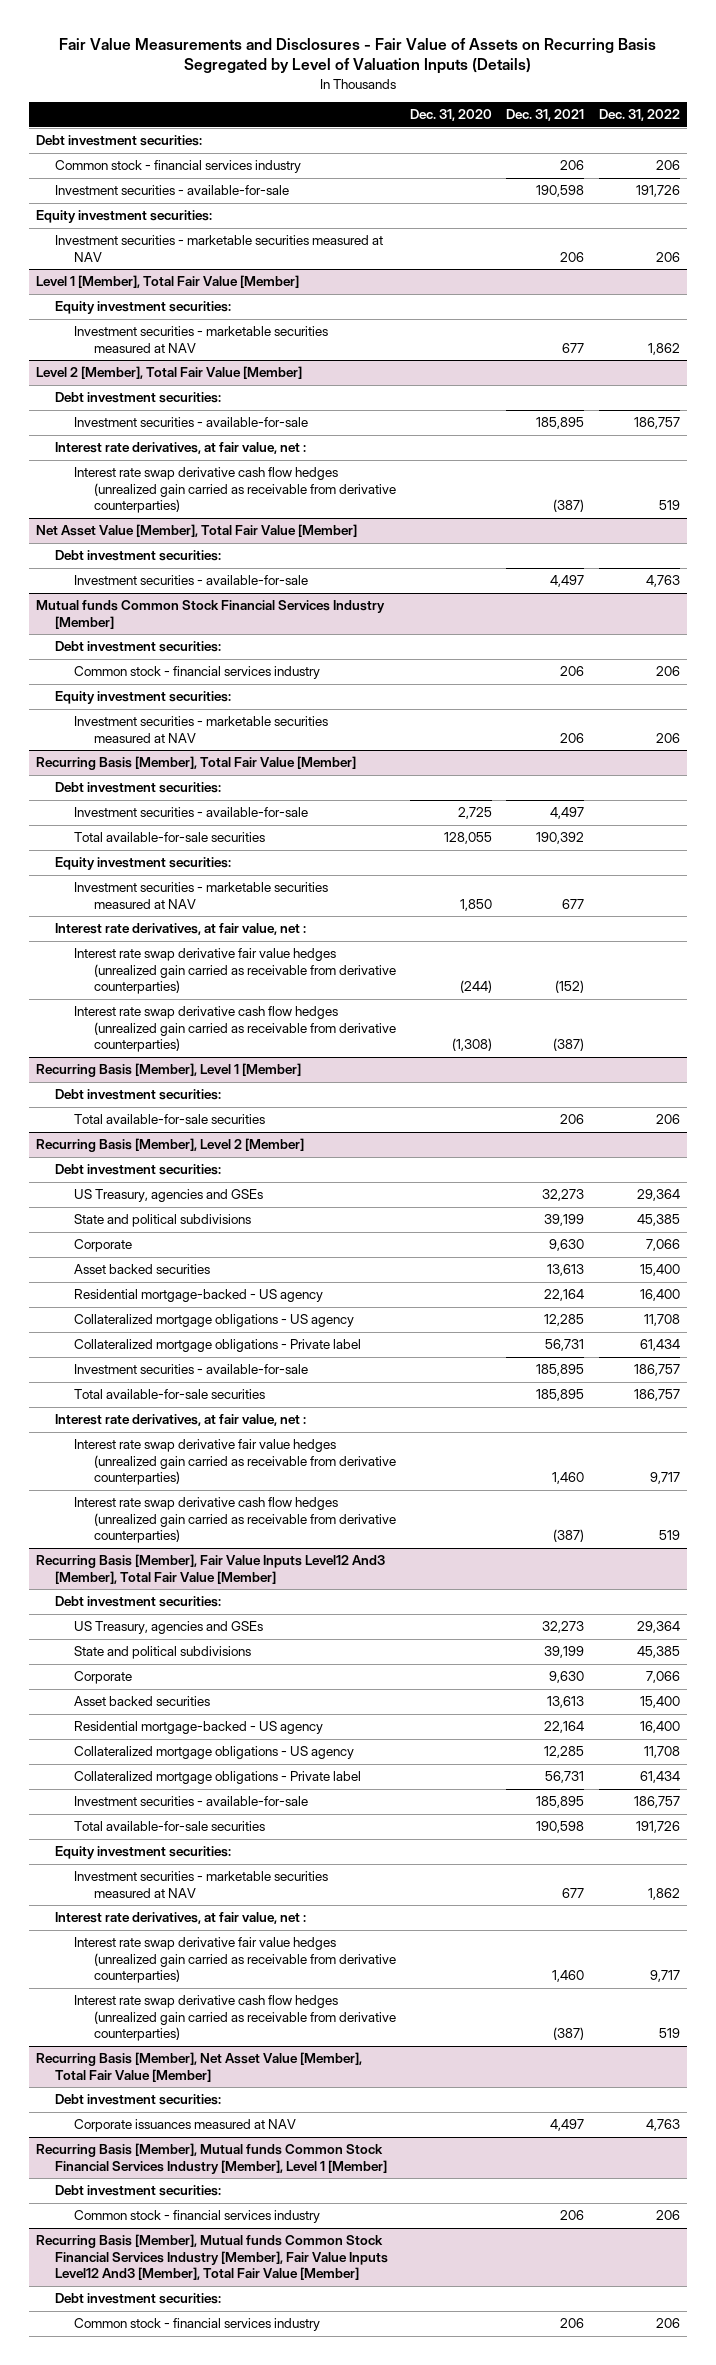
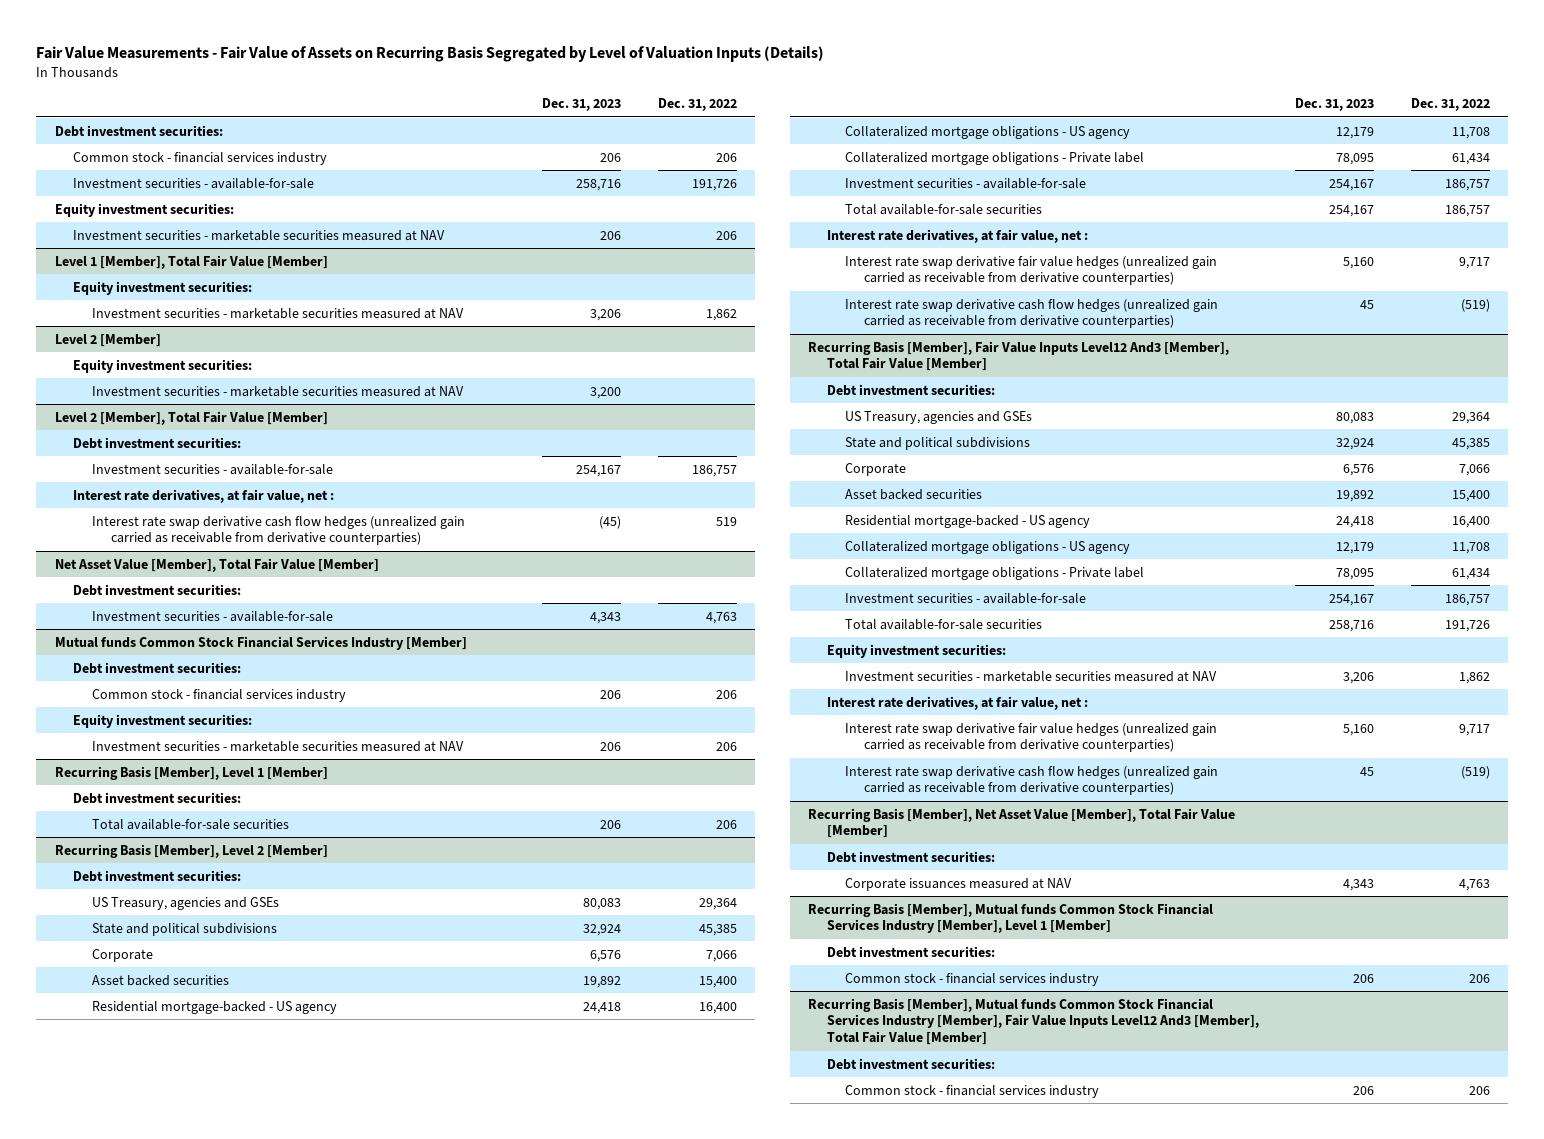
[58,37,656,75] Fair Value Measurements and Disclosures - Fair Value of Assets on Recurring Basis Segregated by Level of Valuation Inputs (Details) -> [36,45,825,62] Fair Value Measurements - Fair Value of Assets on Recurring Basis Segregated by Level of Valuation Inputs (Details)
[410,109,493,122] Dec. 31, 2020 -> none
[506,109,585,122] Dec. 31, 2021 -> none
none -> [542,98,622,112] Dec. 31, 2023
none -> [54,333,161,347] Level 2 [Member]
none -> [73,358,253,373] Equity investment securities:
none -> [92,385,465,397] Investment securities - marketable securities measured at NAV
[35,756,356,771] Recurring Basis [Member], Total Fair Value [Member] -> none
[55,782,222,794] Debt investment securities: -> none
[74,807,309,818] Investment securities - available-for-sale -> none
[74,832,266,843] Total available-for-sale securities -> none
[55,857,232,871] Equity investment securities: -> none
[74,882,329,909] Investment securities - marketable securities measured at NAV -> none
[55,923,307,936] Interest rate derivatives, at fair value, net : -> none
[74,948,396,995] Interest rate swap derivative fair value hedges (unrealized gain carried as receivable from derivative counterparties) -> none
[74,1006,396,1053] Interest rate swap derivative cash flow hedges (unrealized gain carried as receivable from derivative counterparties) -> none
[658,1530,680,1541] 519 -> [1460,298,1490,312] (519)
[658,2028,680,2039] 519 -> [1460,765,1490,779] (519)

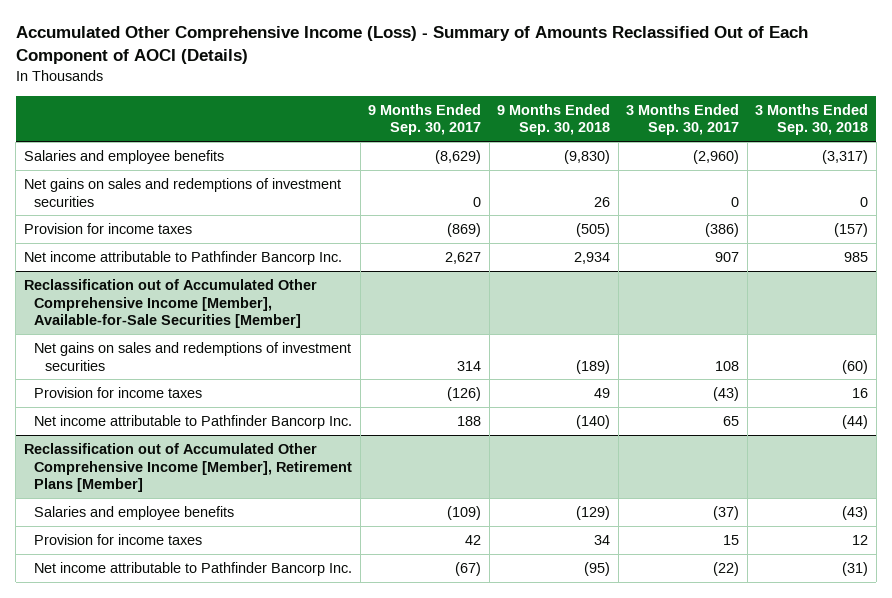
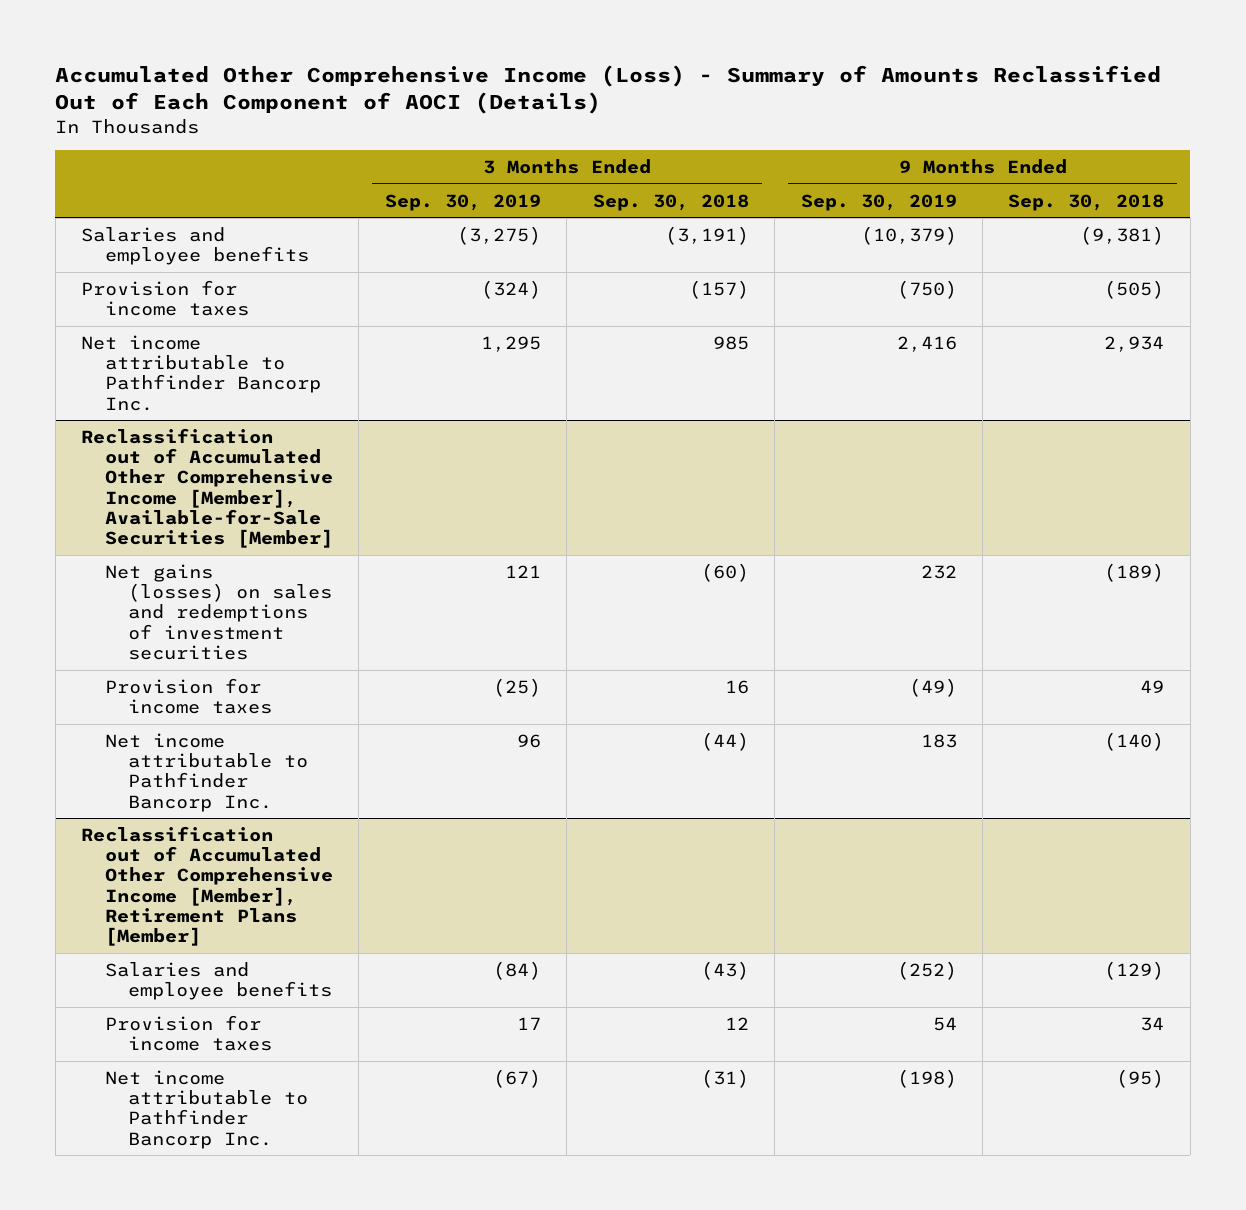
[368,103,482,136] 9 Months Ended Sep. 30, 2017 -> none
[626,103,740,136] 3 Months Ended Sep. 30, 2017 -> none
none -> [384,193,541,211] Sep. 30, 2019
none -> [800,193,957,211] Sep. 30, 2019
[23,177,341,207] Net gains on sales and redemptions of investment securities -> none
[564,149,611,164] (9,830) -> [1080,225,1165,245] (9,381)
[822,149,869,164] (3,317) -> [664,225,749,245] (3,191)
[34,341,352,371] Net gains on sales and redemptions of investment securities -> [104,563,332,660] Net gains (losses) on sales and redemptions of investment securities

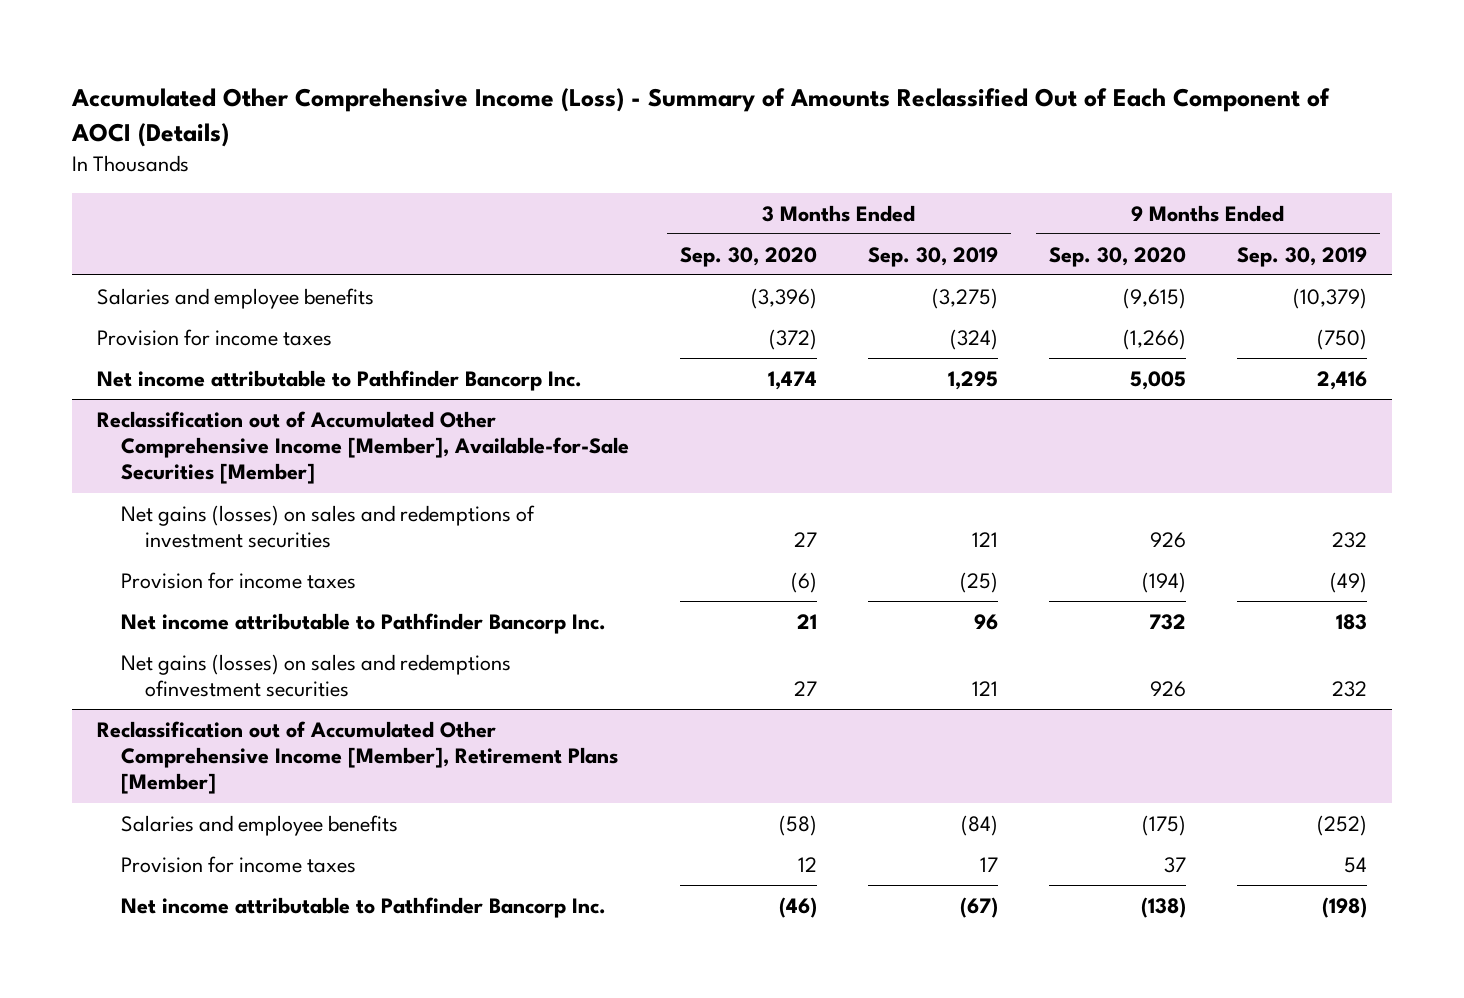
[592,193,749,211] Sep. 30, 2018 -> none
[1008,193,1165,211] Sep. 30, 2018 -> none
none -> [680,246,818,267] Sep. 30, 2020
none -> [1048,246,1186,267] Sep. 30, 2020
none -> [121,653,512,698] Net gains (losses) on sales and redemptions ofinvestment securities

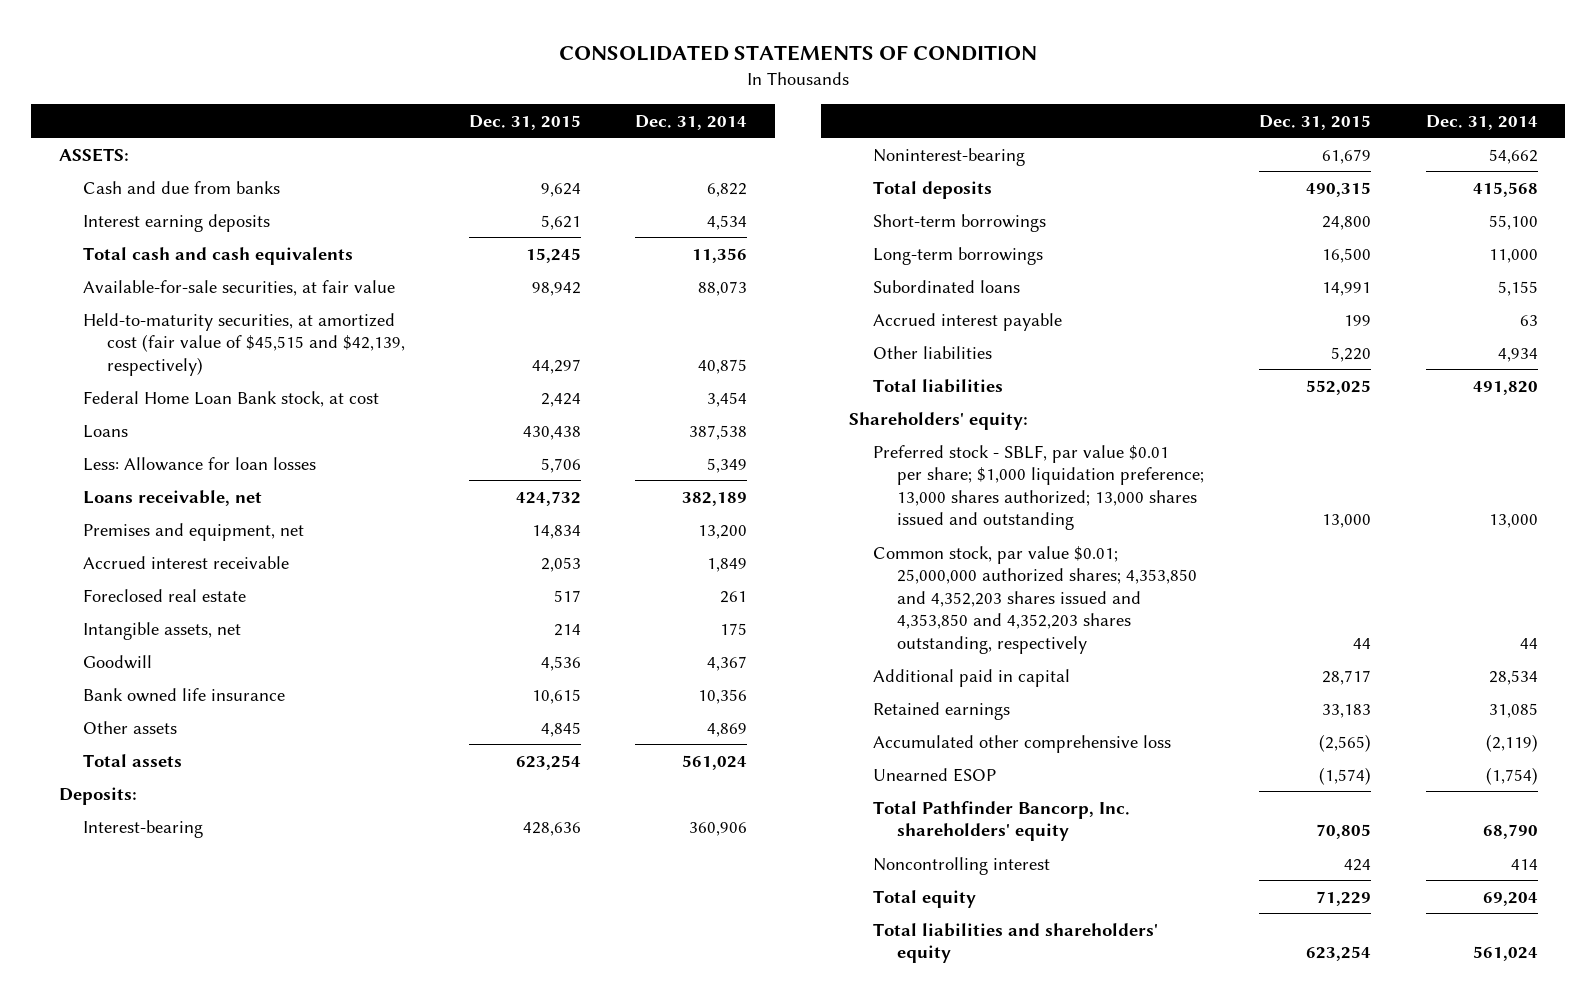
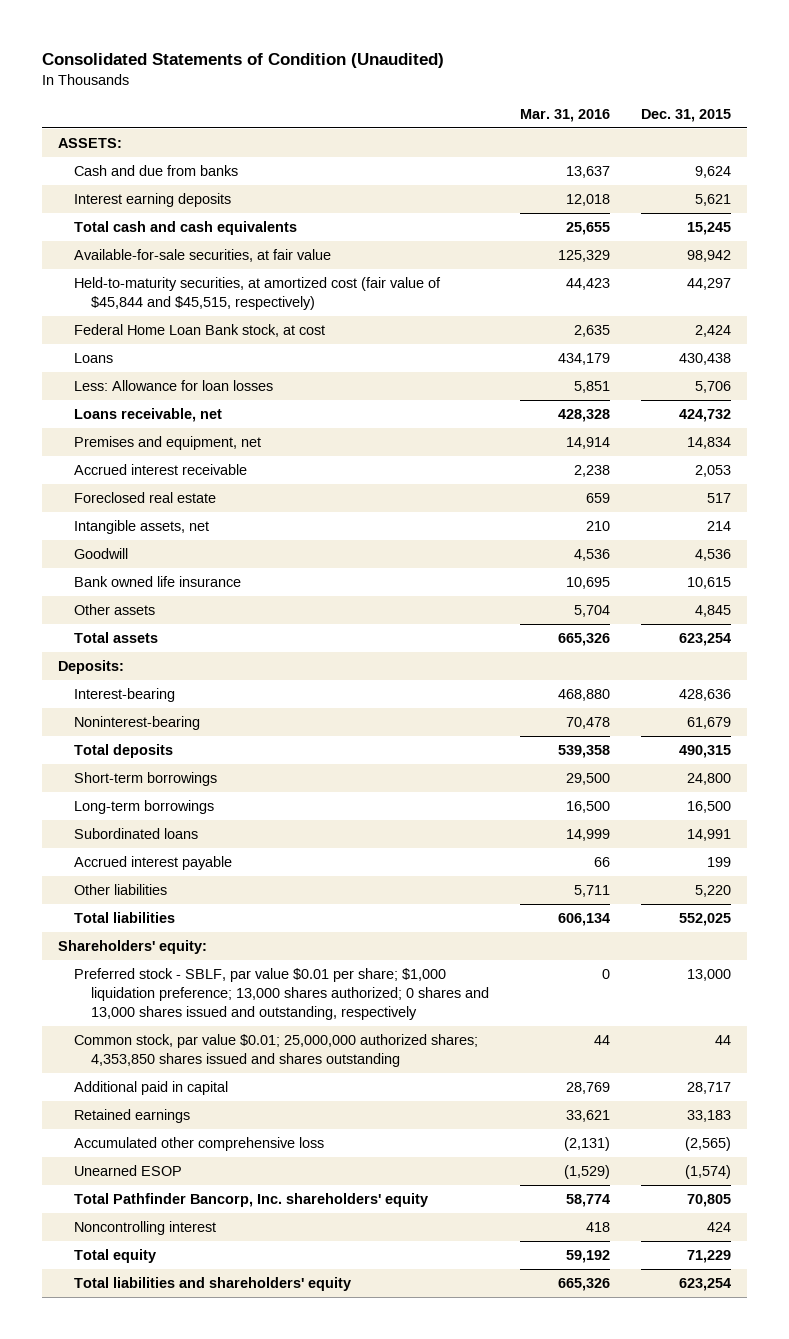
[559,45,1038,62] CONSOLIDATED STATEMENTS OF CONDITION -> [42,52,445,68] Consolidated Statements of Condition (Unaudited)
[635,114,748,130] Dec. 31, 2014 -> none
none -> [520,108,611,122] Mar. 31, 2016
[82,312,406,376] Held-to-maturity securities, at amortized cost (fair value of $45,515 and $42,139, respectively) -> [74,277,442,311] Held-to-maturity securities, at amortized cost (fair value of $45,844 and $45,515, respectively)
[873,444,1205,531] Preferred stock - SBLF, par value $0.01 per share; $1,000 liquidation preference; 13,000 shares authorized; 13,000 shares issued and outstanding -> [74,968,489,1020] Preferred stock - SBLF, par value $0.01 per share; $1,000 liquidation preference; 13,000 shares authorized; 0 shares and 13,000 shares issued and outstanding, respectively
[873,545,1198,654] Common stock, par value $0.01; 25,000,000 authorized shares; 4,353,850 and 4,352,203 shares issued and 4,353,850 and 4,352,203 shares outstanding, respectively -> [74,1034,479,1068] Common stock, par value $0.01; 25,000,000 authorized shares; 4,353,850 shares issued and shares outstanding

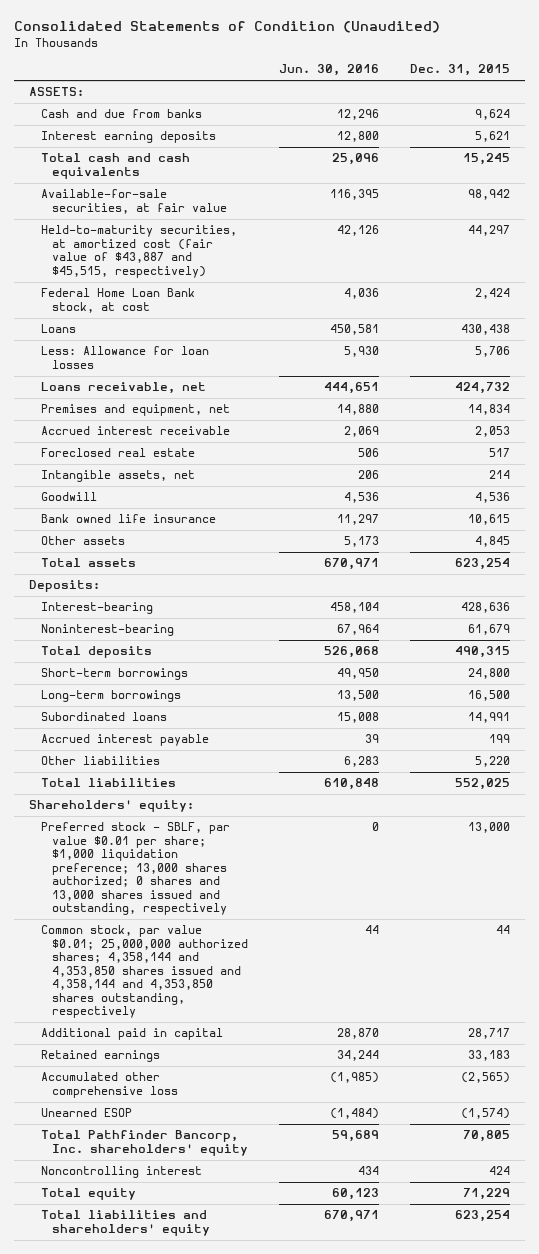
[520,108,611,122] Mar. 31, 2016 -> none
none -> [278,64,379,77] Jun. 30, 2016
[74,277,442,311] Held-to-maturity securities, at amortized cost (fair value of $45,844 and $45,515, respectively) -> [40,225,237,278] Held-to-maturity securities, at amortized cost (fair value of $43,887 and $45,515, respectively)
[74,1034,479,1068] Common stock, par value $0.01; 25,000,000 authorized shares; 4,353,850 shares issued and shares outstanding -> [40,925,249,1018] Common stock, par value $0.01; 25,000,000 authorized shares; 4,358,144 and 4,353,850 shares issued and 4,358,144 and 4,353,850 shares outstanding, respectively

